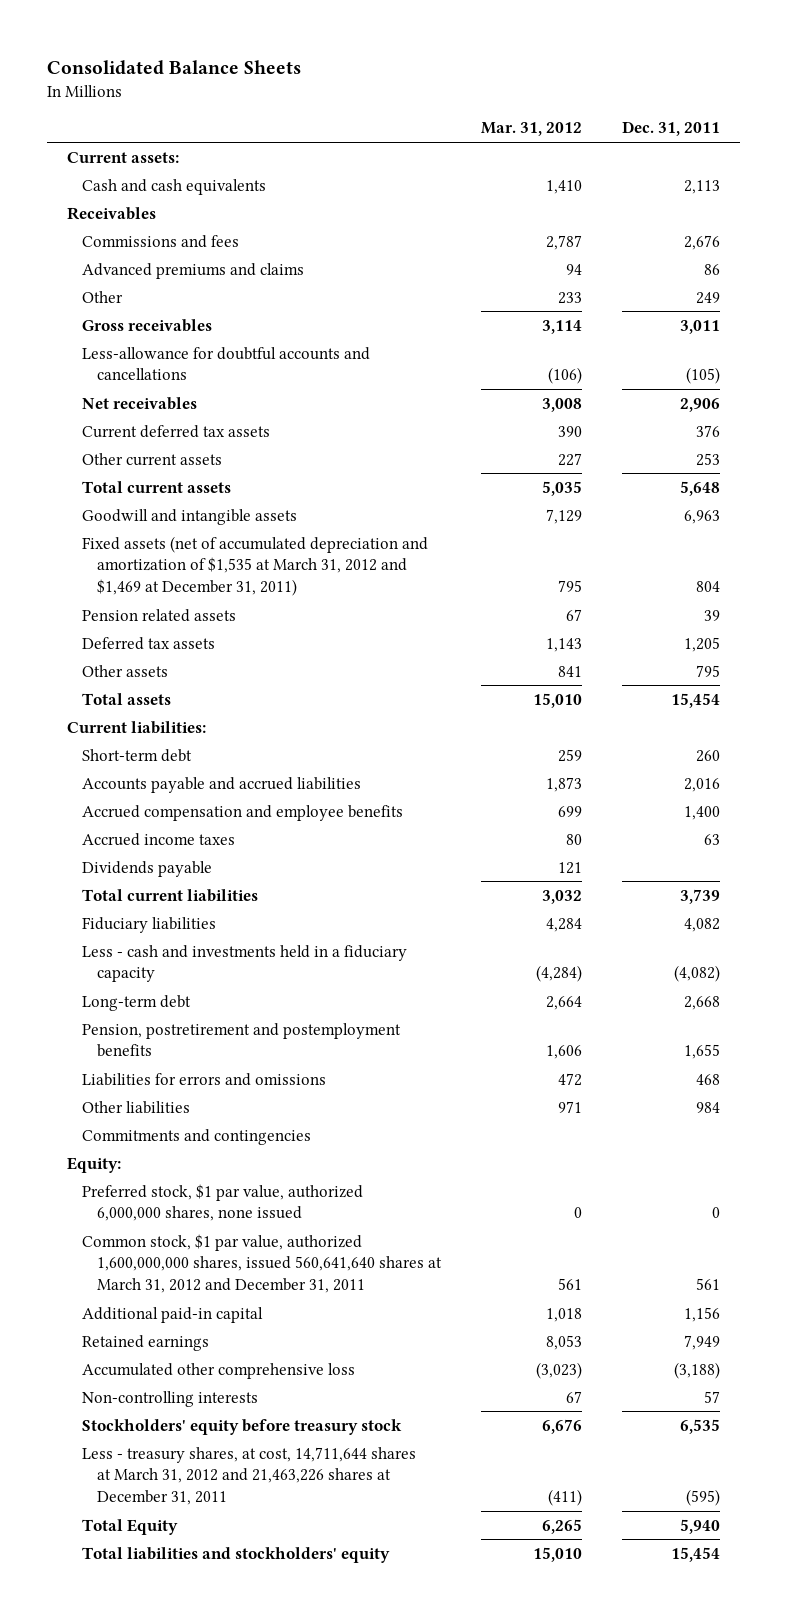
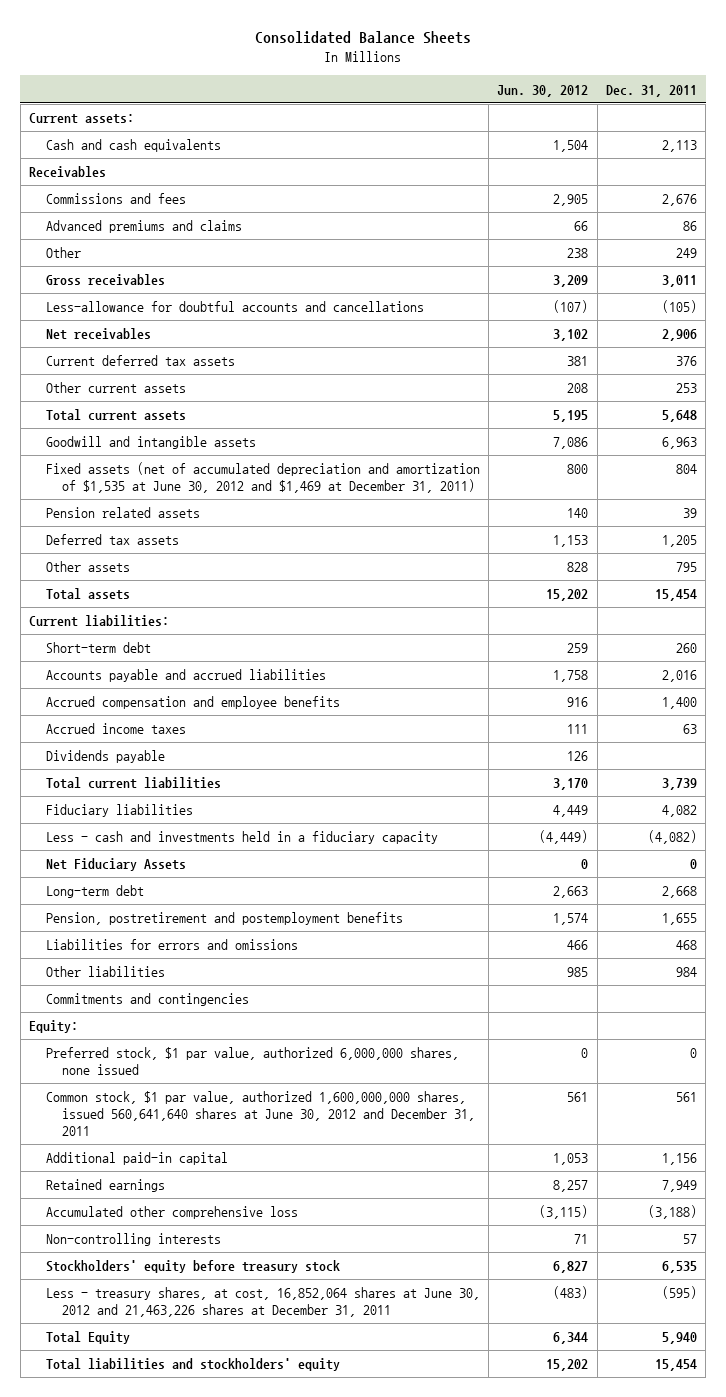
[481,122,583,137] Mar. 31, 2012 -> none
none -> [497,84,589,97] Jun. 30, 2012
[82,535,429,597] Fixed assets (net of accumulated depreciation and amortization of $1,535 at March 31, 2012 and $1,469 at December 31, 2011) -> [45,462,480,494] Fixed assets (net of accumulated depreciation and amortization of $1,535 at June 30, 2012 and $1,469 at December 31, 2011)
none -> [45,858,186,872] Net Fiduciary Assets
[82,1233,443,1294] Common stock, $1 par value, authorized 1,600,000,000 shares, issued 560,641,640 shares at March 31, 2012 and December 31, 2011 -> [45,1091,476,1136] Common stock, $1 par value, authorized 1,600,000,000 shares, issued 560,641,640 shares at June 30, 2012 and December 31, 2011
[82,1446,417,1506] Less - treasury shares, at cost, 14,711,644 shares at March 31, 2012 and 21,463,226 shares at December 31, 2011 -> [45,1287,480,1318] Less - treasury shares, at cost, 16,852,064 shares at June 30, 2012 and 21,463,226 shares at December 31, 2011

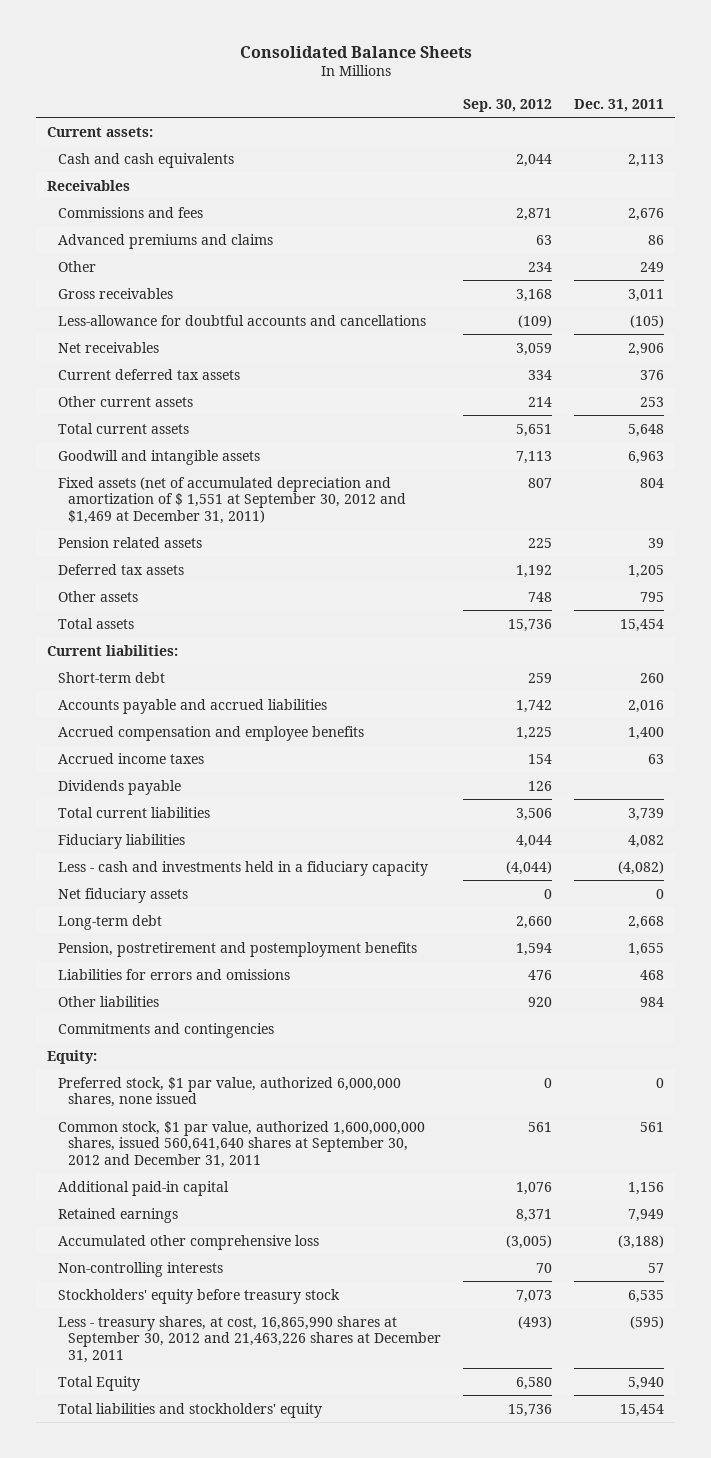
[497,84,589,97] Jun. 30, 2012 -> none
none -> [463,98,553,112] Sep. 30, 2012
[45,462,480,494] Fixed assets (net of accumulated depreciation and amortization of $1,535 at June 30, 2012 and $1,469 at December 31, 2011) -> [57,476,407,524] Fixed assets (net of accumulated depreciation and amortization of $ 1,551 at September 30, 2012 and $1,469 at December 31, 2011)
[45,858,186,872] Net Fiduciary Assets -> [57,887,188,903] Net fiduciary assets
[45,1091,476,1136] Common stock, $1 par value, authorized 1,600,000,000 shares, issued 560,641,640 shares at June 30, 2012 and December 31, 2011 -> [57,1120,425,1168] Common stock, $1 par value, authorized 1,600,000,000 shares, issued 560,641,640 shares at September 30, 2012 and December 31, 2011
[45,1287,480,1318] Less - treasury shares, at cost, 16,852,064 shares at June 30, 2012 and 21,463,226 shares at December 31, 2011 -> [57,1315,442,1363] Less - treasury shares, at cost, 16,865,990 shares at September 30, 2012 and 21,463,226 shares at December 31, 2011

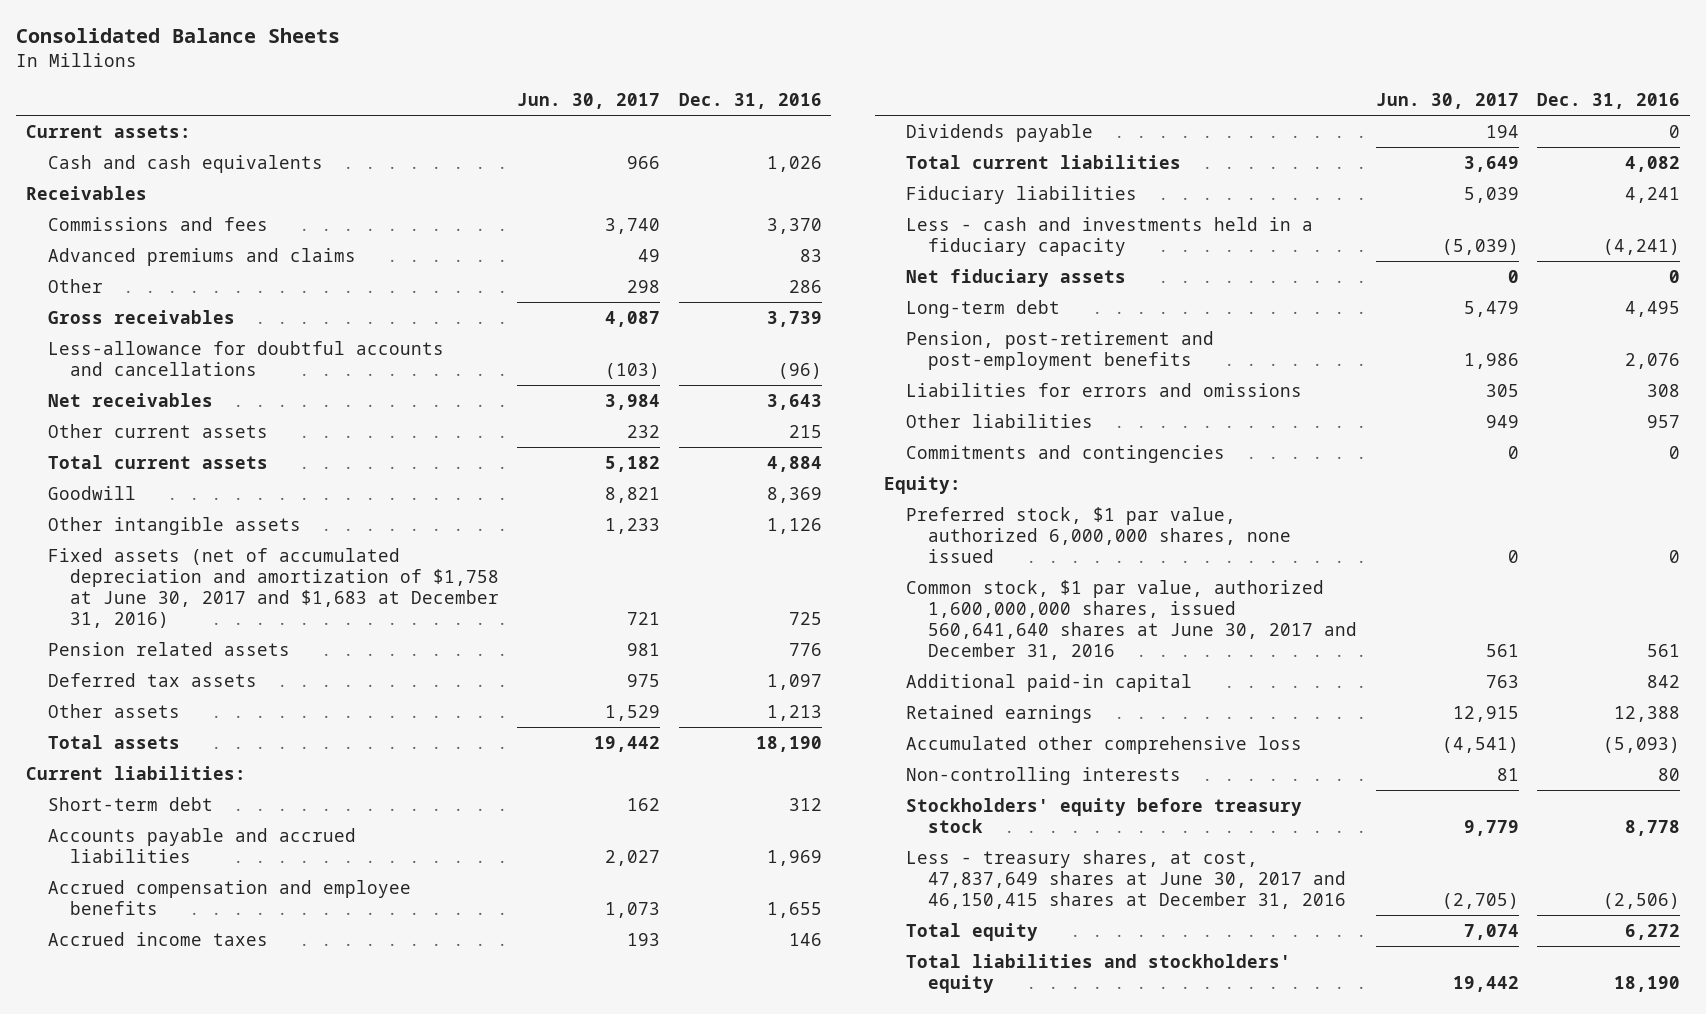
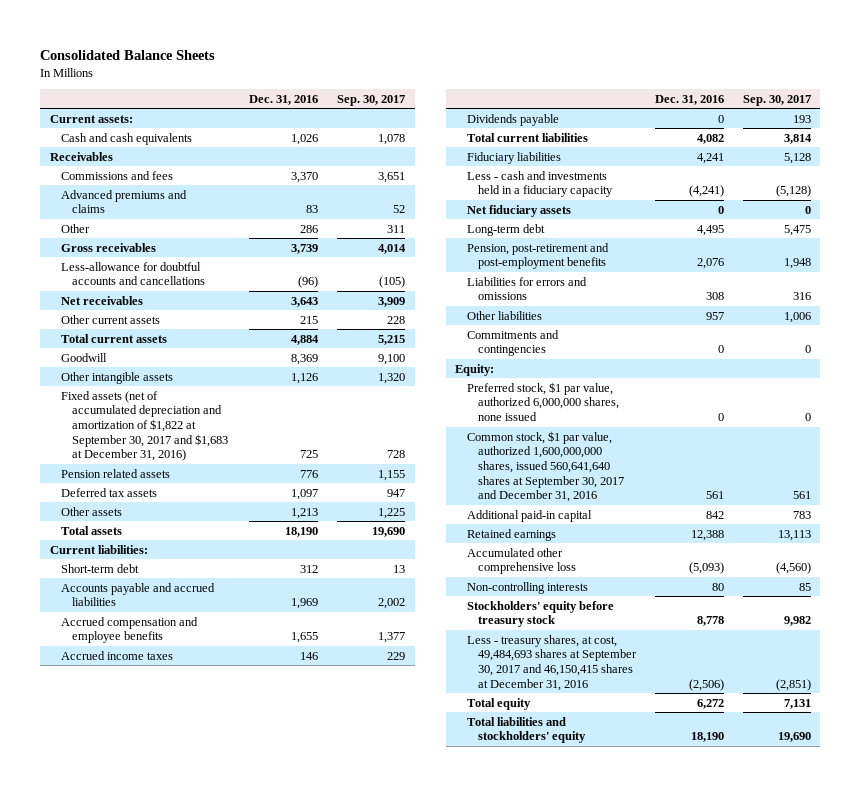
[517,92,661,109] Jun. 30, 2017 -> none
none -> [337,94,406,106] Sep. 30, 2017
[47,547,499,628] Fixed assets (net of accumulated depreciation and amortization of $1,758 at June 30, 2017 and $1,683 at December 31, 2016) -> [61,390,229,462] Fixed assets (net of accumulated depreciation and amortization of $1,822 at September 30, 2017 and $1,683 at December 31, 2016)
[906,579,1358,660] Common stock, $1 par value, authorized 1,600,000,000 shares, issued 560,641,640 shares at June 30, 2017 and December 31, 2016 -> [466,430,624,503] Common stock, $1 par value, authorized 1,600,000,000 shares, issued 560,641,640 shares at September 30, 2017 and December 31, 2016
[906,849,1347,909] Less - treasury shares, at cost, 47,837,649 shares at June 30, 2017 and 46,150,415 shares at December 31, 2016 -> [466,634,637,691] Less - treasury shares, at cost, 49,484,693 shares at September 30, 2017 and 46,150,415 shares at December 31, 2016

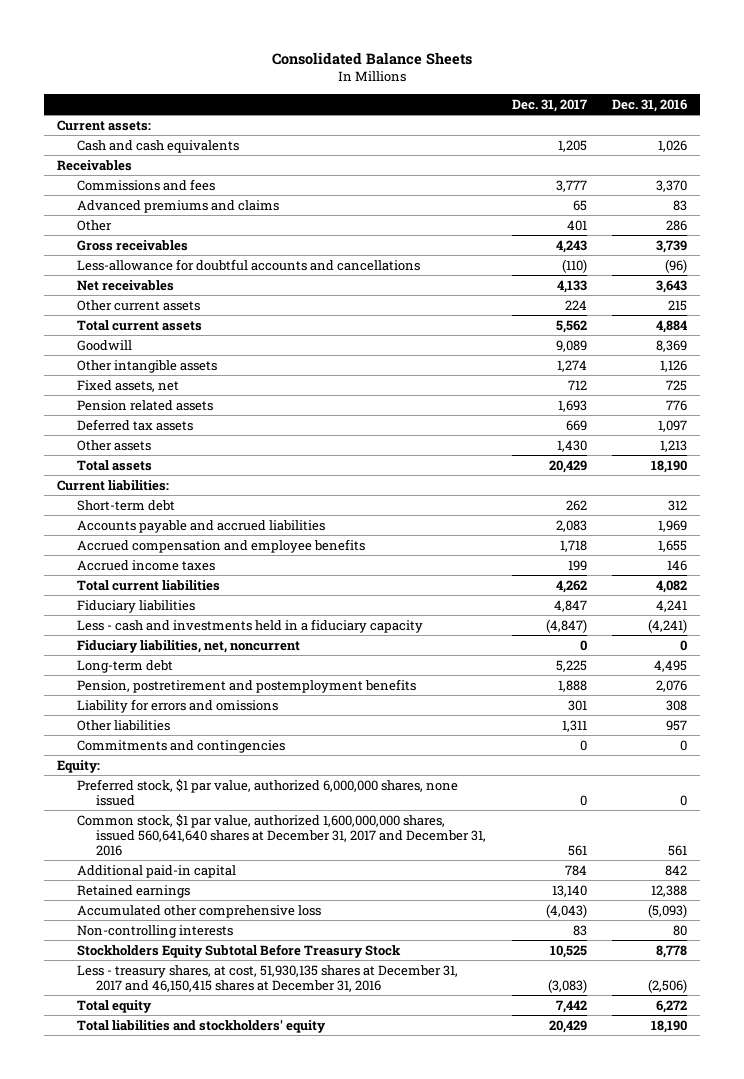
[337,94,406,106] Sep. 30, 2017 -> none
none -> [511,98,587,112] Dec. 31, 2017
[61,390,229,462] Fixed assets (net of accumulated depreciation and amortization of $1,822 at September 30, 2017 and $1,683 at December 31, 2016) -> [76,379,179,392] Fixed assets, net
[466,113,559,126] Dividends payable -> none
[466,204,571,217] Net fiduciary assets -> [76,639,300,653] Fiduciary liabilities, net, noncurrent
[466,242,609,270] Pension, post-retirement and post-employment benefits -> [76,678,416,693] Pension, postretirement and postemployment benefits
[466,276,587,301] Liabilities for errors and omissions -> [76,698,278,713] Liability for errors and omissions
[466,430,624,503] Common stock, $1 par value, authorized 1,600,000,000 shares, issued 560,641,640 shares at September 30, 2017 and December 31, 2016 -> [76,813,487,856] Common stock, $1 par value, authorized 1,600,000,000 shares, issued 560,641,640 shares at December 31, 2017 and December 31, 2016
[466,600,614,628] Stockholders' equity before treasury stock -> [76,943,401,958] Stockholders Equity Subtotal Before Treasury Stock
[466,634,637,691] Less - treasury shares, at cost, 49,484,693 shares at September 30, 2017 and 46,150,415 shares at December 31, 2016 -> [76,964,458,992] Less - treasury shares, at cost, 51,930,135 shares at December 31, 2017 and 46,150,415 shares at December 31, 2016

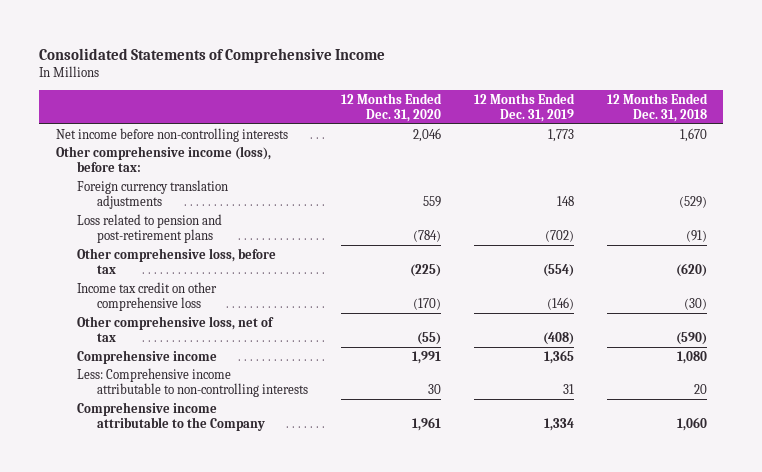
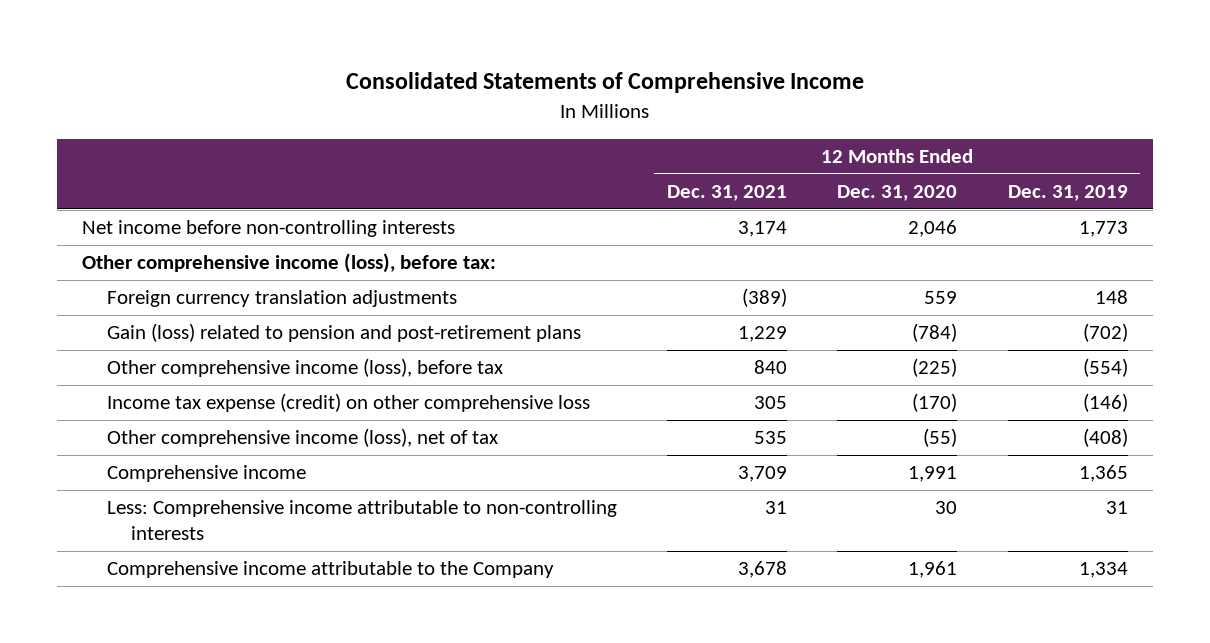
[606,92,708,123] 12 Months Ended Dec. 31, 2018 -> none
none -> [667,185,788,202] Dec. 31, 2021
[76,213,222,243] Loss related to pension and post-retirement plans -> [106,323,581,343] Gain (loss) related to pension and post-retirement plans
[76,247,276,274] Other comprehensive loss, before tax -> [106,358,503,378] Other comprehensive income (loss), before tax
[76,281,217,311] Income tax credit on other comprehensive loss -> [106,393,590,413] Income tax expense (credit) on other comprehensive loss
[76,315,274,342] Other comprehensive loss, net of tax -> [106,428,498,448] Other comprehensive income (loss), net of tax

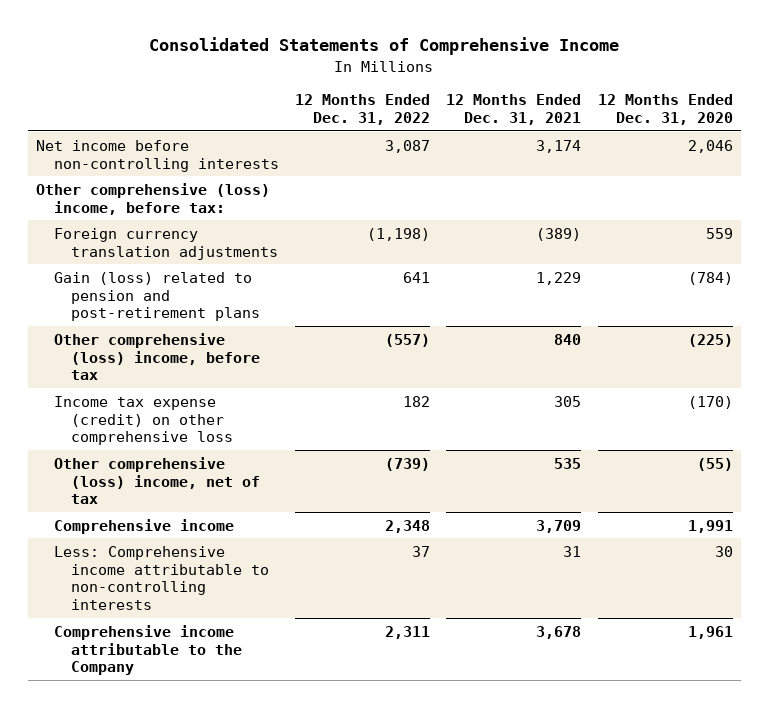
[1007,185,1128,202] Dec. 31, 2019 -> none
none -> [294,94,430,126] 12 Months Ended Dec. 31, 2022
[82,253,497,274] Other comprehensive income (loss), before tax: -> [36,182,271,215] Other comprehensive (loss) income, before tax:
[106,358,503,378] Other comprehensive income (loss), before tax -> [53,332,260,381] Other comprehensive (loss) income, before tax
[106,428,498,448] Other comprehensive income (loss), net of tax -> [53,456,260,505] Other comprehensive (loss) income, net of tax

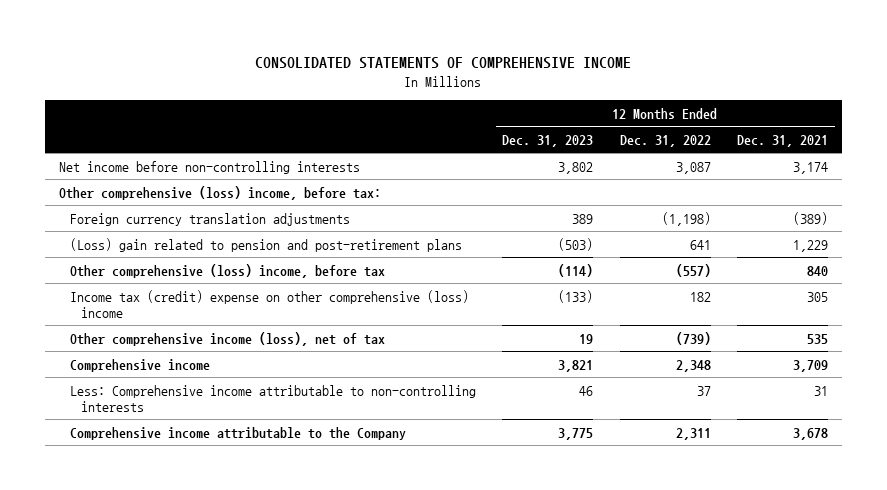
[149,37,620,56] Consolidated Statements of Comprehensive Income -> [255,57,632,70] CONSOLIDATED STATEMENTS OF COMPREHENSIVE INCOME
[597,94,733,126] 12 Months Ended Dec. 31, 2020 -> none
none -> [502,134,594,147] Dec. 31, 2023
[53,271,260,322] Gain (loss) related to pension and post-retirement plans -> [69,237,462,252] (Loss) gain related to pension and post-retirement plans
[53,395,233,446] Income tax expense (credit) on other comprehensive loss -> [69,289,469,318] Income tax (credit) expense on other comprehensive (loss) income
[53,456,260,505] Other comprehensive (loss) income, net of tax -> [69,331,385,346] Other comprehensive income (loss), net of tax

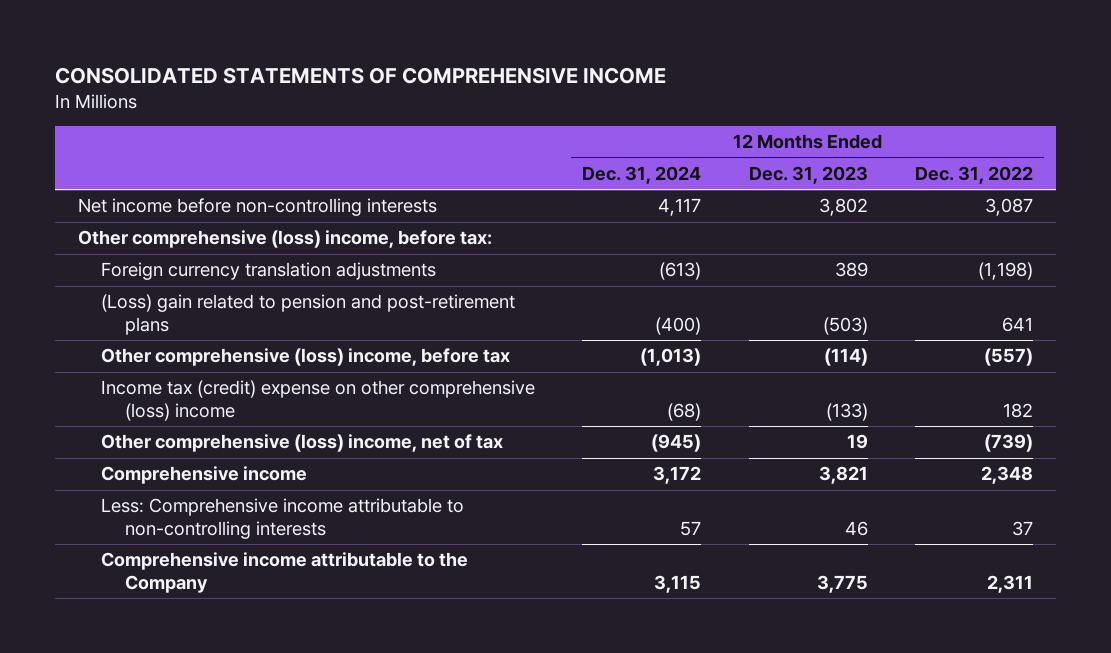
[737,134,829,147] Dec. 31, 2021 -> none
none -> [582,165,702,184] Dec. 31, 2024
[69,331,385,346] Other comprehensive income (loss), net of tax -> [101,434,504,453] Other comprehensive (loss) income, net of tax

